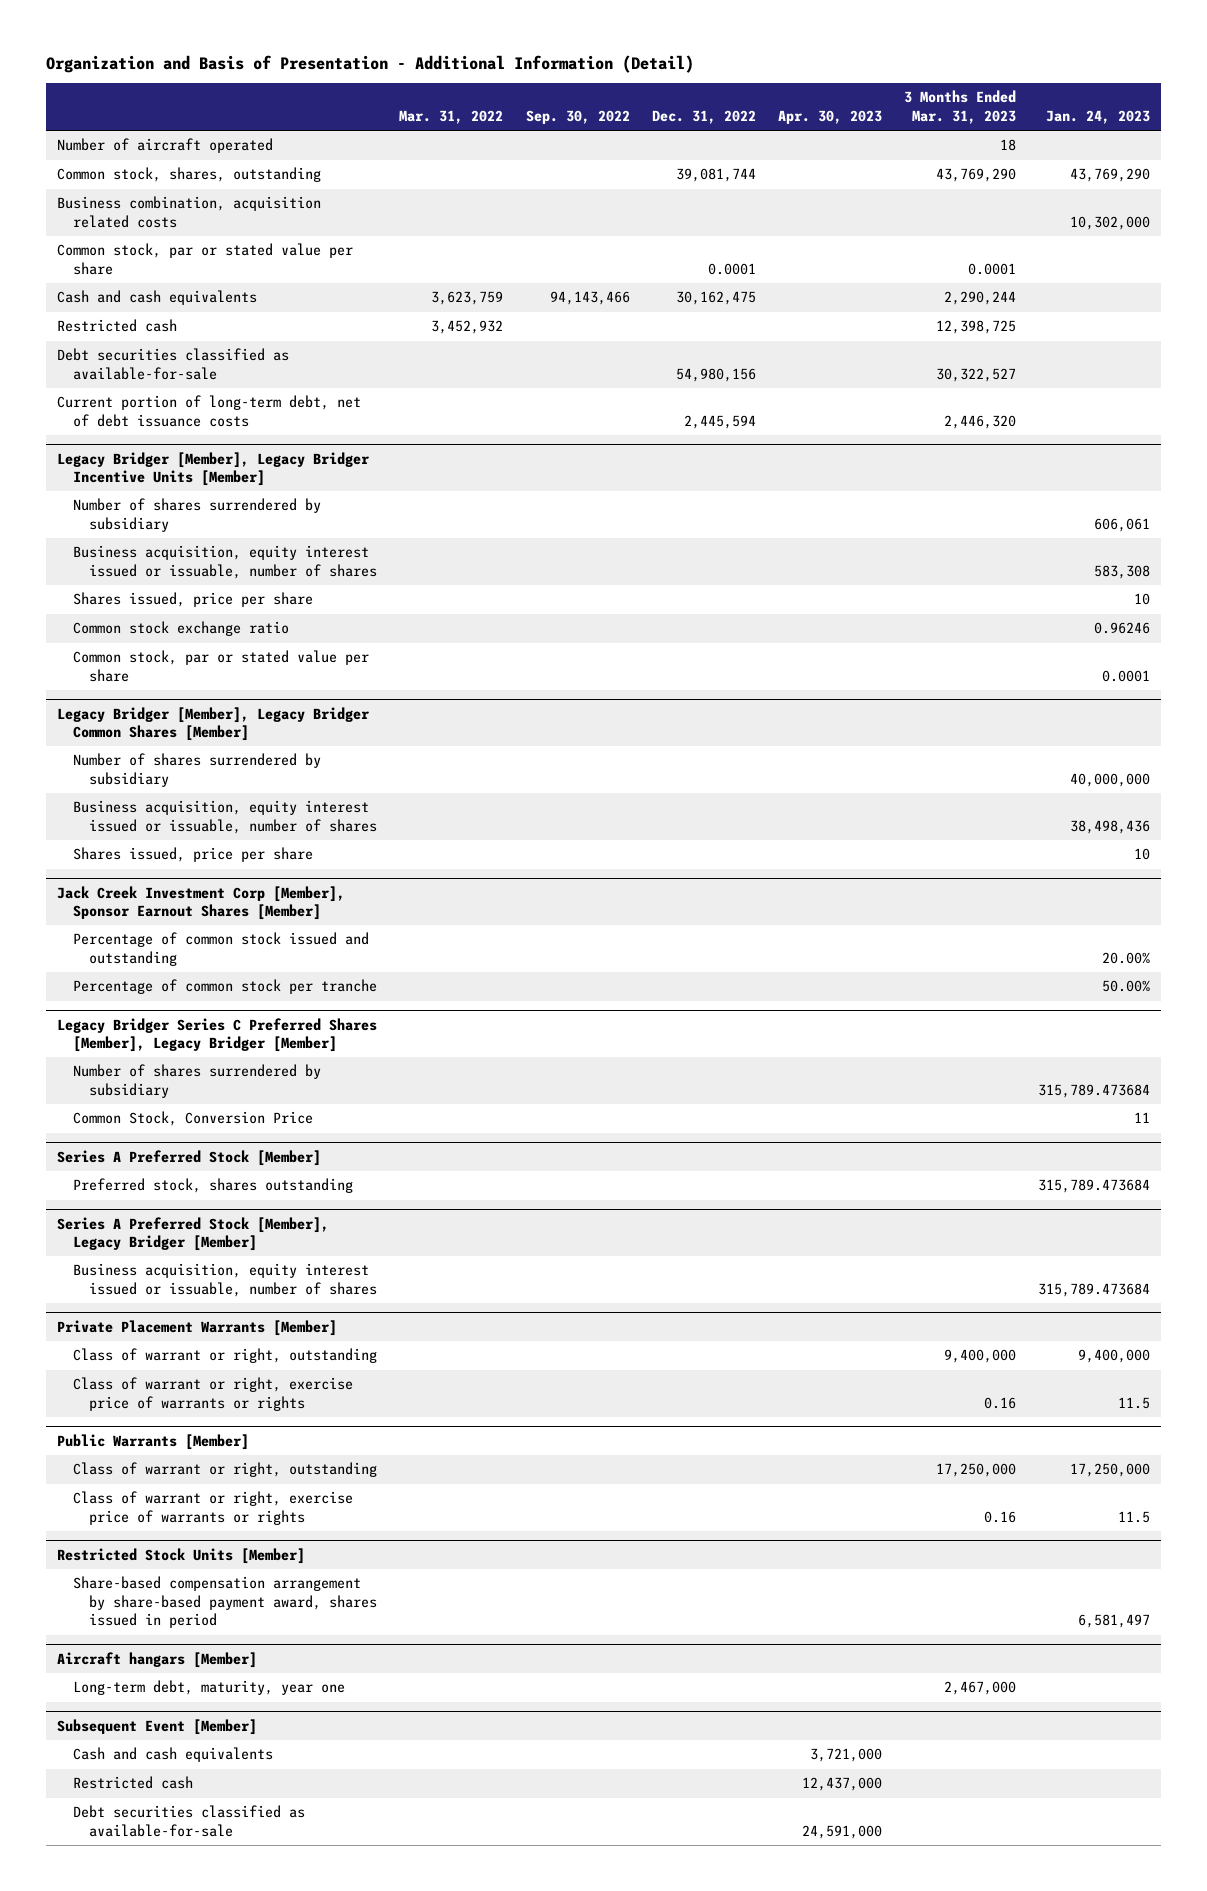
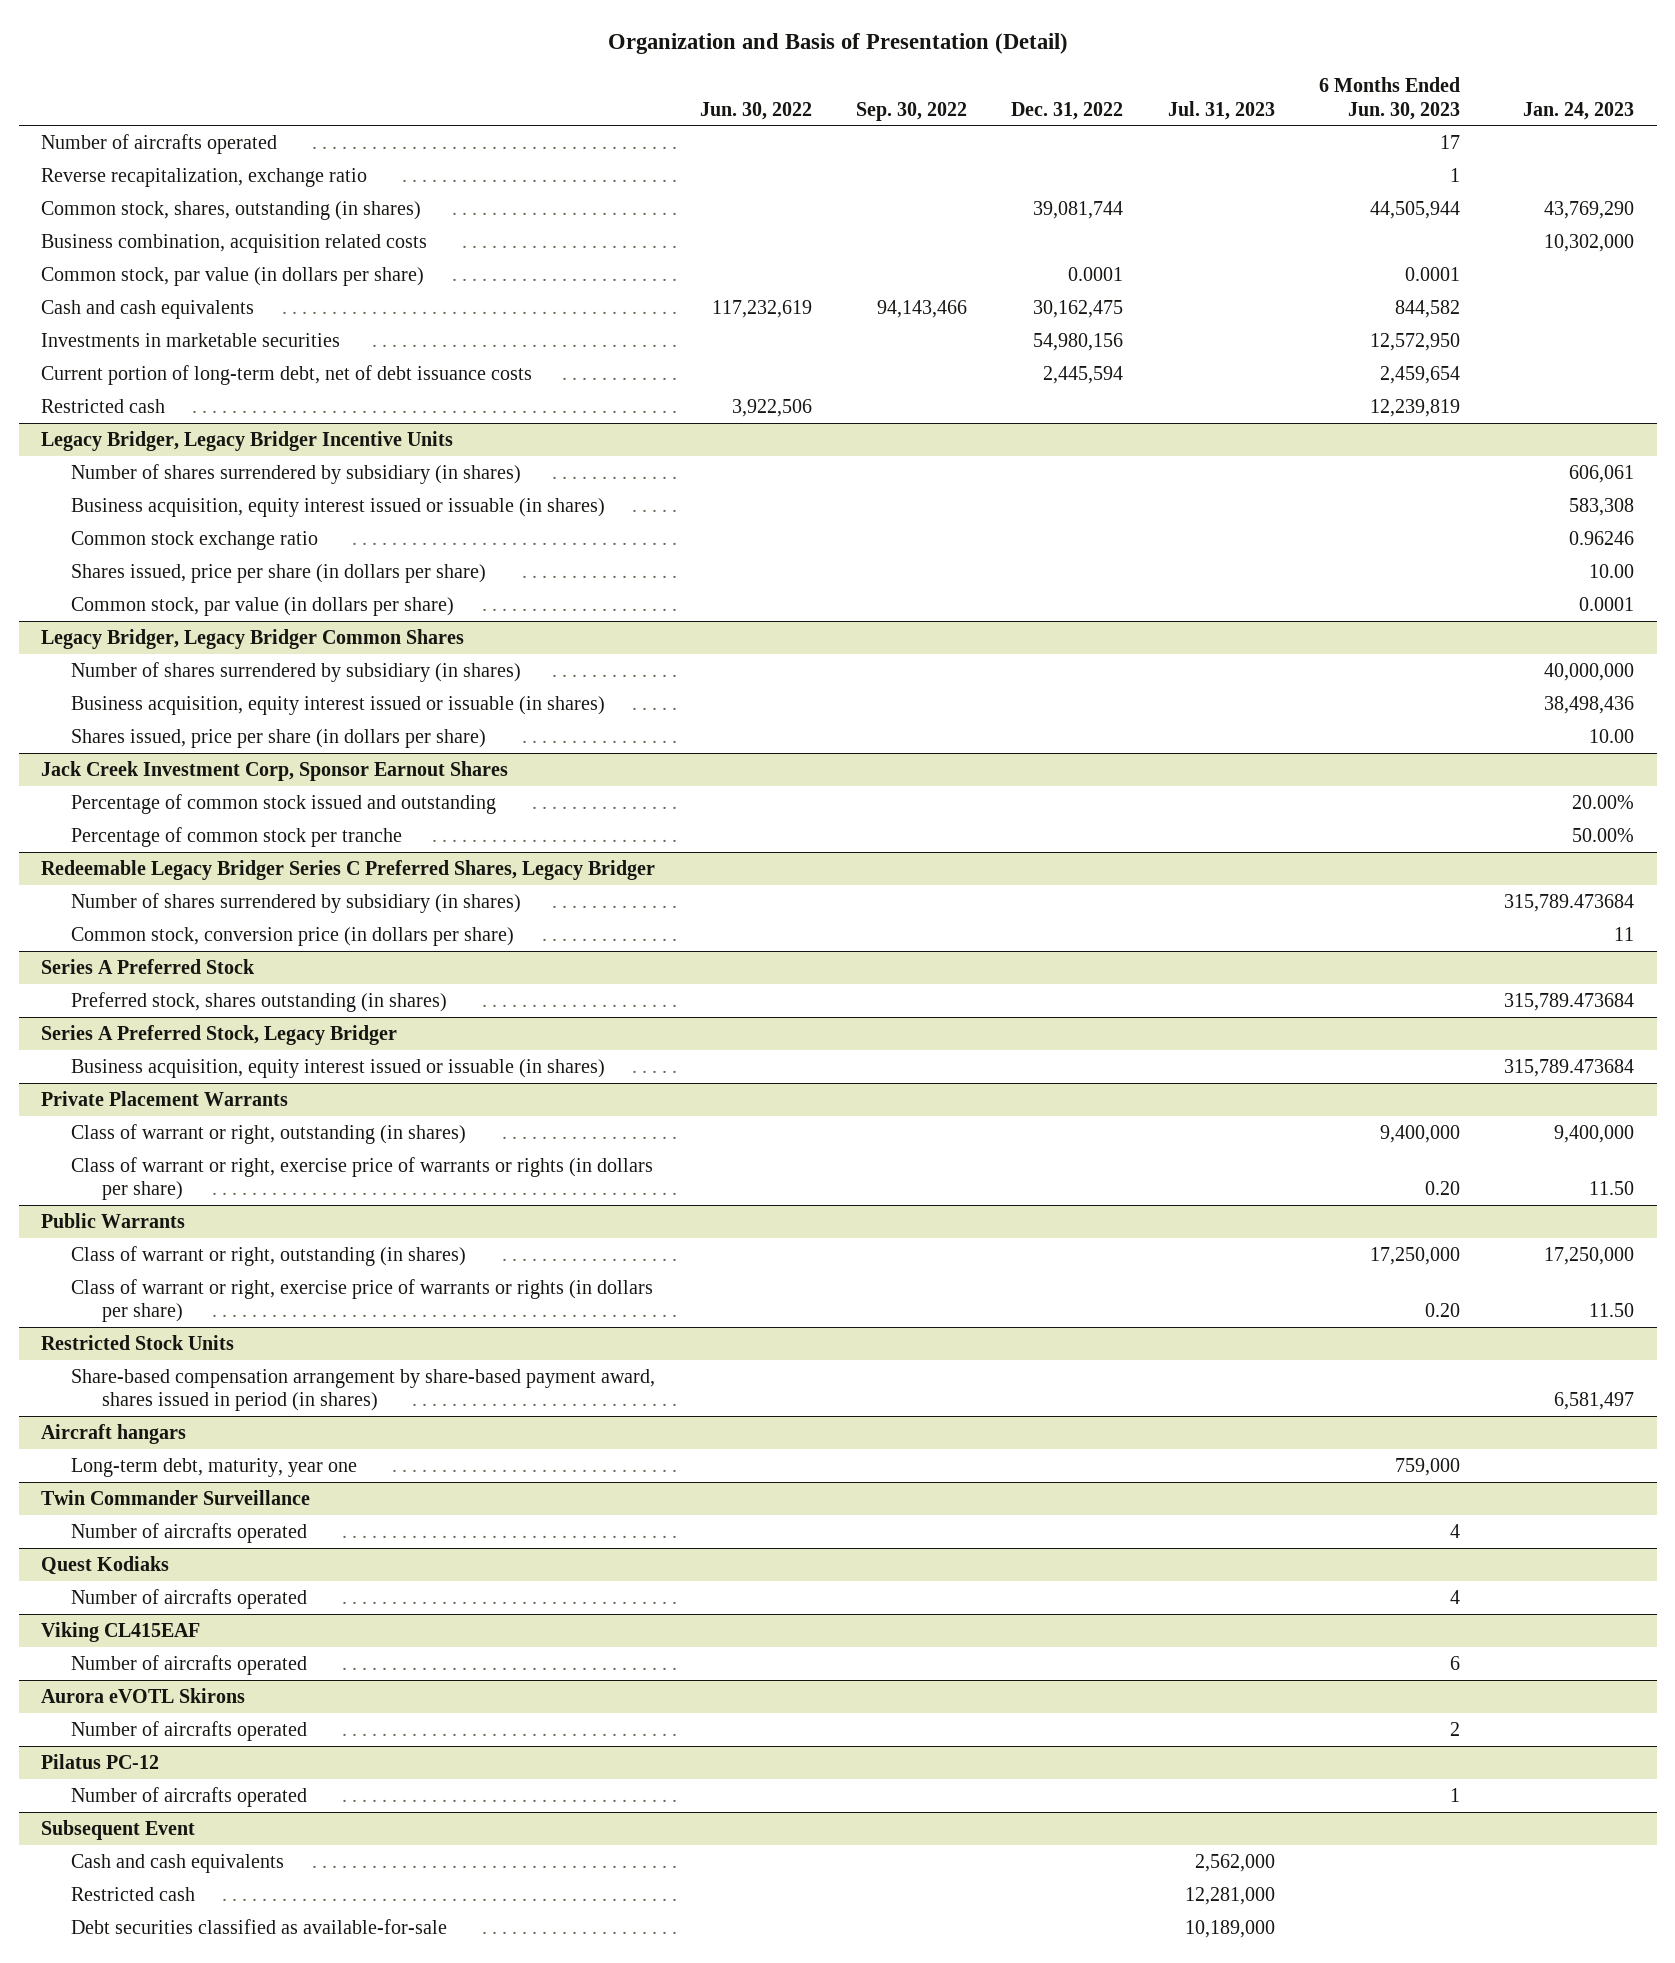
[46,54,695,73] Organization and Basis of Presentation - Additional Information (Detail) -> [607,33,1068,55] Organization and Basis of Presentation (Detail)
[399,109,504,124] Mar. 31, 2022 -> none
[777,109,882,124] Apr. 30, 2023 -> none
[903,90,1016,124] 3 Months Ended Mar. 31, 2023 -> none
none -> [699,101,812,120] Jun. 30, 2022
none -> [1167,100,1275,120] Jul. 31, 2023
none -> [1319,76,1461,120] 6 Months Ended Jun. 30, 2023
[57,138,274,154] Number of aircraft operated -> [40,133,277,154] Number of aircrafts operated
none -> [40,167,367,187] Reverse recapitalization, exchange ratio
[57,167,322,183] Common stock, shares, outstanding -> [40,200,421,220] Common stock, shares, outstanding (in shares)
[57,243,354,275] Common stock, par or stated value per share -> [40,266,424,286] Common stock, par value (in dollars per share)
[57,348,290,380] Debt securities classified as available-for-sale -> [40,332,340,347] Investments in marketable securities
[73,592,314,608] Shares issued, price per share -> none
[57,319,178,333] Restricted cash -> [40,398,165,413] Restricted cash
[57,451,371,487] Legacy Bridger [Member], Legacy Bridger Incentive Units [Member] -> [40,430,453,451] Legacy Bridger, Legacy Bridger Incentive Units
[73,498,322,532] Number of shares surrendered by subsidiary -> [71,463,522,484] Number of shares surrendered by subsidiary (in shares)
[73,545,377,579] Business acquisition, equity interest issued or issuable, number of shares -> [71,497,606,517] Business acquisition, equity interest issued or issuable (in shares)
none -> [71,563,487,583] Shares issued, price per share (in dollars per share)
[73,650,370,682] Common stock, par or stated value per share -> [71,596,455,616] Common stock, par value (in dollars per share)
[57,706,371,742] Legacy Bridger [Member], Legacy Bridger Common Shares [Member] -> [40,628,464,649] Legacy Bridger, Legacy Bridger Common Shares
[73,753,322,787] Number of shares surrendered by subsidiary -> [71,661,522,682] Number of shares surrendered by subsidiary (in shares)
[73,800,377,834] Business acquisition, equity interest issued or issuable, number of shares -> [71,695,606,715] Business acquisition, equity interest issued or issuable (in shares)
[73,847,314,863] Shares issued, price per share -> [71,728,487,748] Shares issued, price per share (in dollars per share)
[1133,848,1150,861] 10 -> [1589,728,1635,743] 10.00
[57,885,346,921] Jack Creek Investment Corp [Member], Sponsor Earnout Shares [Member] -> [40,760,508,781] Jack Creek Investment Corp, Sponsor Earnout Shares
[57,1017,378,1053] Legacy Bridger Series C Preferred Shares [Member], Legacy Bridger [Member] -> [40,859,655,880] Redeemable Legacy Bridger Series C Preferred Shares, Legacy Bridger
[73,1064,322,1098] Number of shares surrendered by subsidiary -> [71,892,522,913] Number of shares surrendered by subsidiary (in shares)
[73,1111,314,1127] Common Stock, Conversion Price -> [71,926,515,946] Common stock, conversion price (in dollars per share)
[57,1149,322,1166] Series A Preferred Stock [Member] -> [40,958,255,974] Series A Preferred Stock
[73,1178,354,1194] Preferred stock, shares outstanding -> [71,991,448,1012] Preferred stock, shares outstanding (in shares)
[57,1216,330,1252] Series A Preferred Stock [Member], Legacy Bridger [Member] -> [40,1024,397,1045] Series A Preferred Stock, Legacy Bridger
[73,1263,377,1297] Business acquisition, equity interest issued or issuable, number of shares -> [71,1058,606,1078] Business acquisition, equity interest issued or issuable (in shares)
[57,1319,338,1336] Private Placement Warrants [Member] -> [40,1090,288,1106] Private Placement Warrants
[73,1348,378,1364] Class of warrant or right, outstanding -> [71,1123,467,1144] Class of warrant or right, outstanding (in shares)
[73,1377,354,1411] Class of warrant or right, exercise price of warrants or rights -> [71,1156,654,1201] Class of warrant or right, exercise price of warrants or rights (in dollars per share)
[1117,1396,1150,1409] 11.5 -> [1589,1181,1635,1196] 11.50
[57,1433,250,1450] Public Warrants [Member] -> [40,1212,185,1228] Public Warrants
[73,1462,378,1478] Class of warrant or right, outstanding -> [71,1245,467,1266] Class of warrant or right, outstanding (in shares)
[73,1491,354,1525] Class of warrant or right, exercise price of warrants or rights -> [71,1278,654,1323] Class of warrant or right, exercise price of warrants or rights (in dollars per share)
[1117,1510,1150,1523] 11.5 -> [1589,1303,1635,1318] 11.50
[57,1547,306,1564] Restricted Stock Units [Member] -> [40,1334,234,1350] Restricted Stock Units
[73,1576,377,1629] Share-based compensation arrangement by share-based payment award, shares issued in period -> [71,1368,656,1412] Share-based compensation arrangement by share-based payment award, shares issued in period (in shares)
[57,1651,258,1668] Aircraft hangars [Member] -> [40,1423,186,1444] Aircraft hangars
none -> [40,1489,310,1505] Twin Commander Surveillance
none -> [71,1522,308,1543] Number of aircrafts operated
none -> [40,1555,169,1575] Quest Kodiaks
none -> [71,1588,308,1609] Number of aircrafts operated
none -> [40,1621,200,1642] Viking CL415EAF
none -> [71,1654,308,1675] Number of aircrafts operated
none -> [40,1687,245,1703] Aurora eVOTL Skirons
none -> [71,1720,308,1741] Number of aircrafts operated
none -> [40,1753,159,1769] Pilatus PC-12
none -> [71,1786,308,1807] Number of aircrafts operated
[57,1718,258,1735] Subsequent Event [Member] -> [40,1819,195,1840] Subsequent Event

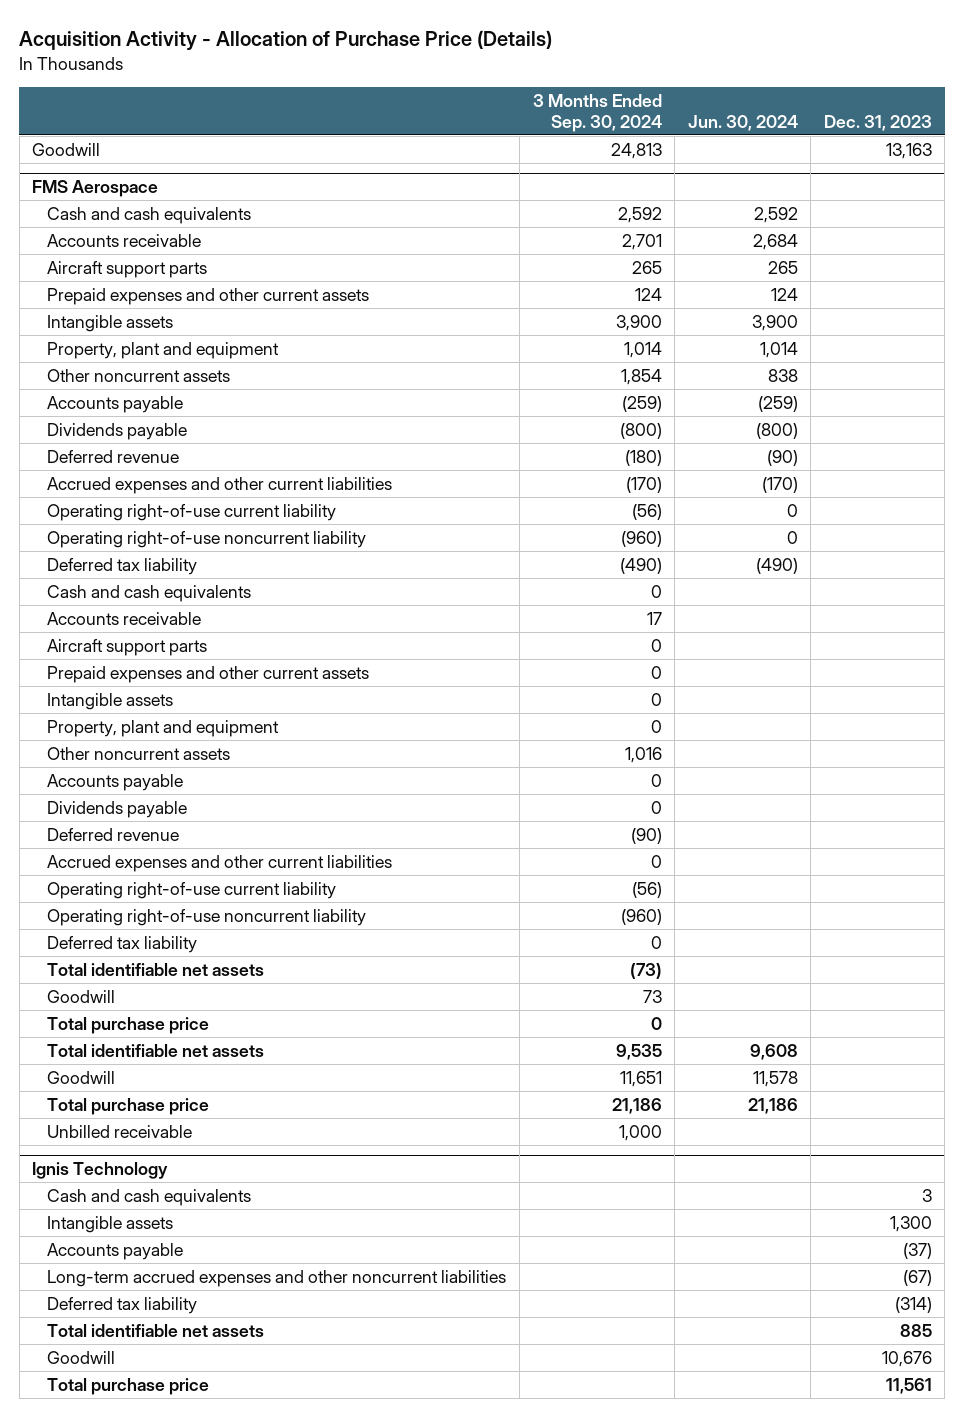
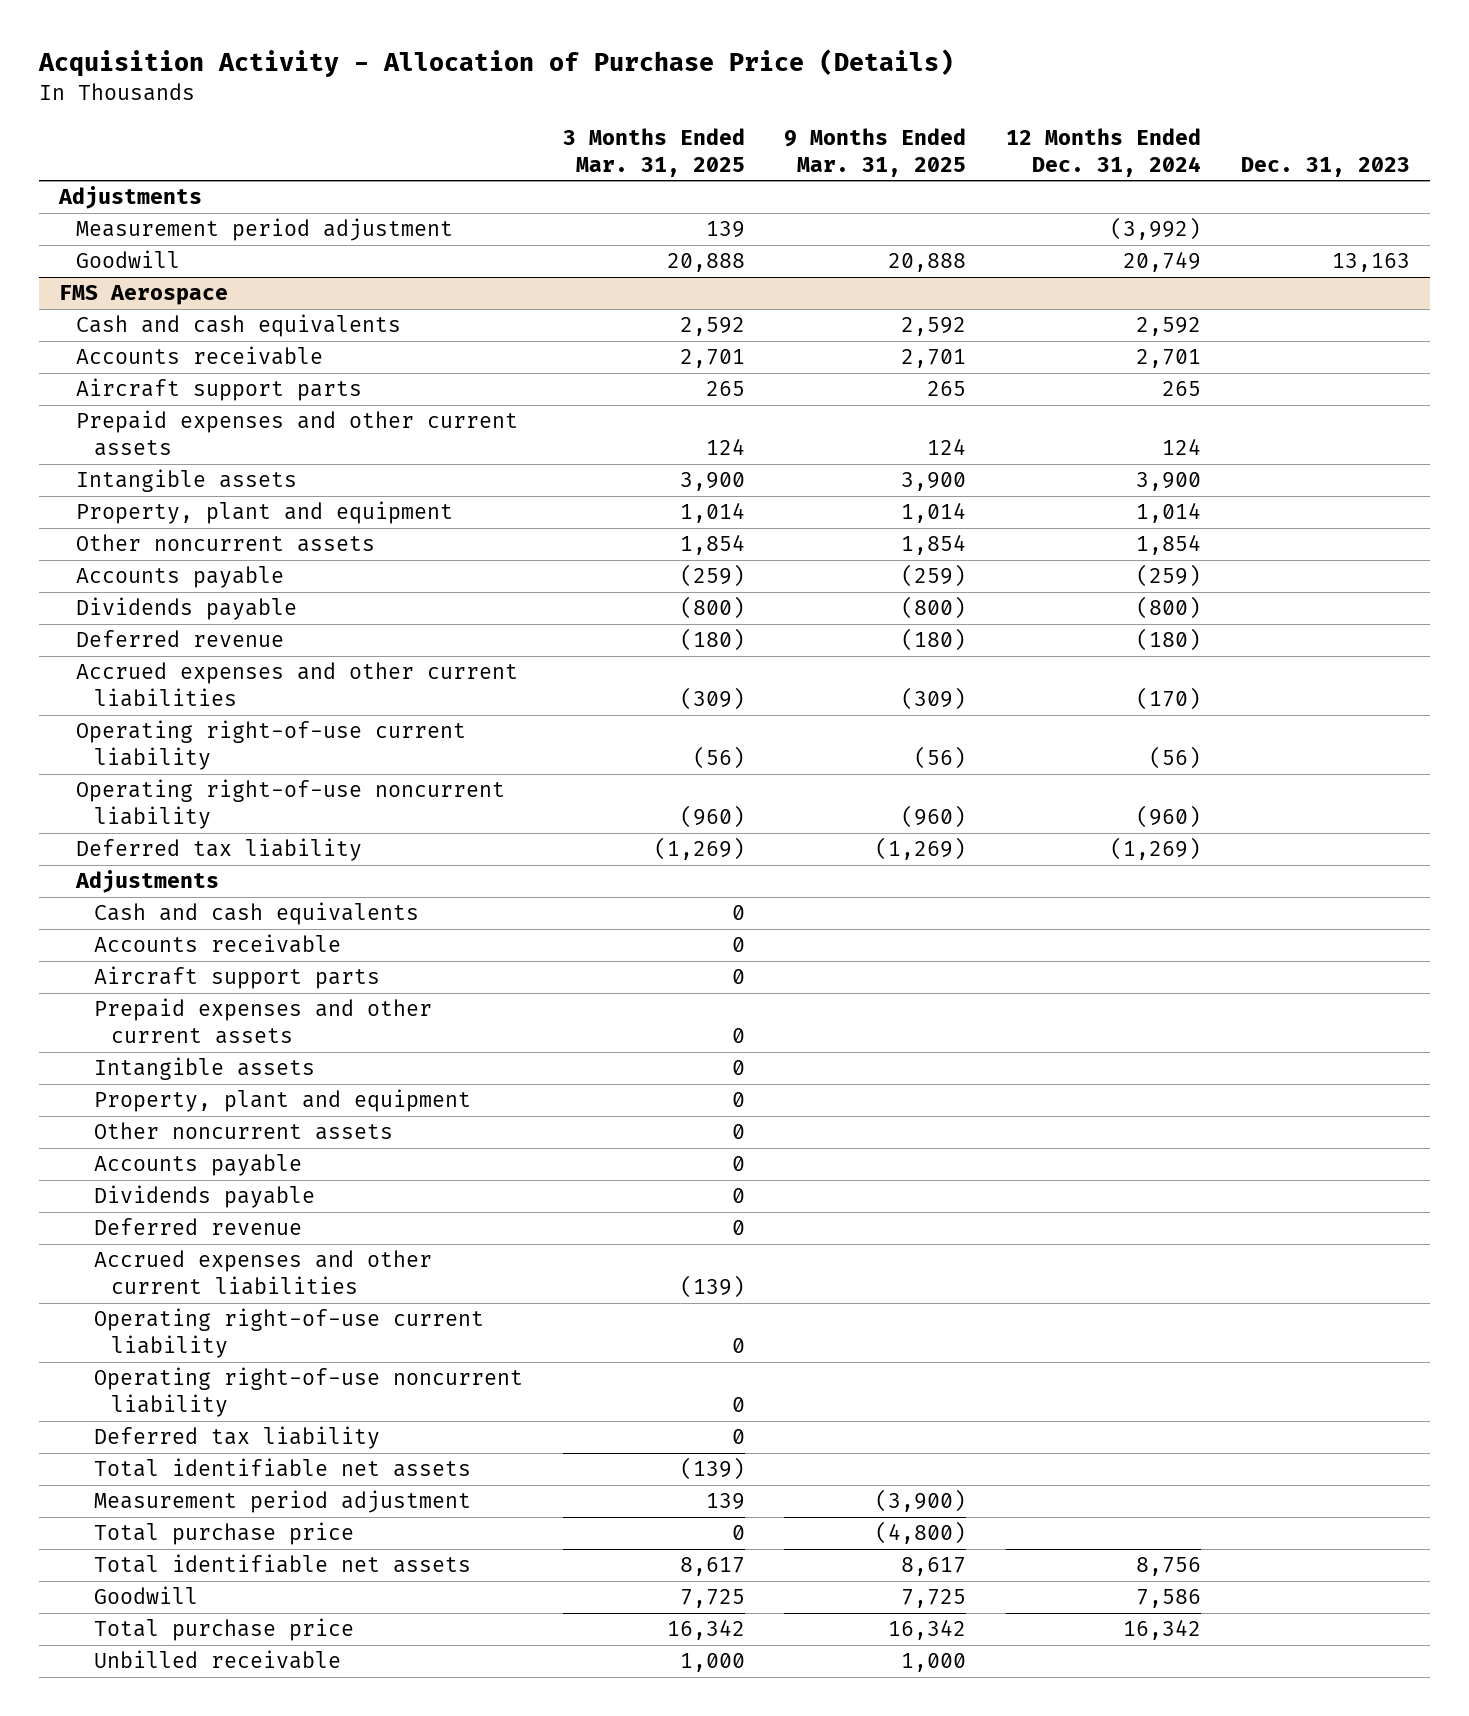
[532,93,662,132] 3 Months Ended Sep. 30, 2024 -> none
[687,114,798,131] Jun. 30, 2024 -> none
none -> [562,127,745,177] 3 Months Ended Mar. 31, 2025
none -> [784,127,967,177] 9 Months Ended Mar. 31, 2025
none -> [1006,127,1202,177] 12 Months Ended Dec. 31, 2024
none -> [57,186,202,210] Adjustments
none -> [76,218,454,242] Measurement period adjustment
none -> [75,870,220,894] Adjustments
[47,989,116,1003] Goodwill -> [93,1490,471,1514] Measurement period adjustment
[32,1162,169,1180] Ignis Technology -> none
[47,1188,252,1206] Cash and cash equivalents -> none
[47,1215,174,1233] Intangible assets -> none
[47,1242,184,1260] Accounts payable -> none
[47,1269,507,1287] Long-term accrued expenses and other noncurrent liabilities -> none
[47,1296,198,1314] Deferred tax liability -> none
[47,1323,265,1337] Total identifiable net assets -> none
[47,1350,116,1364] Goodwill -> none
[47,1377,210,1395] Total purchase price -> none

